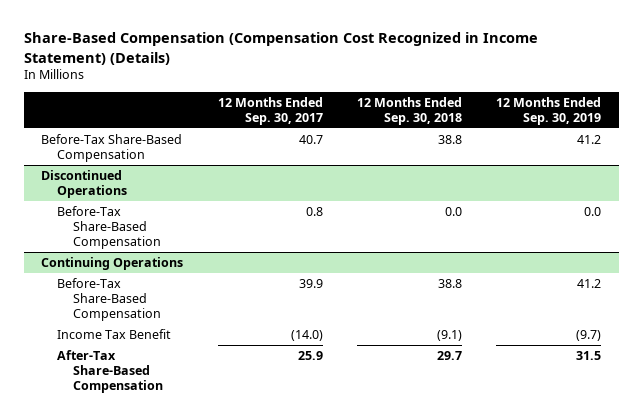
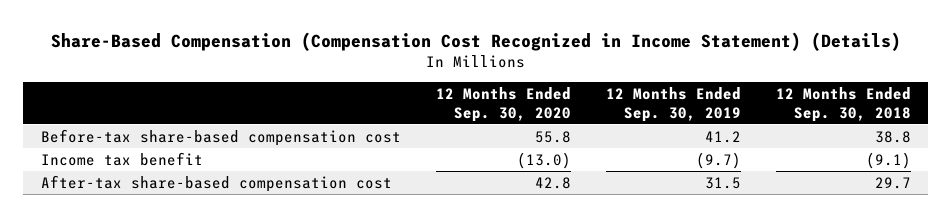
[217,96,323,125] 12 Months Ended Sep. 30, 2017 -> none
none -> [435,86,571,122] 12 Months Ended Sep. 30, 2020
[41,169,128,198] Discontinued Operations -> none
[57,205,162,249] Before-Tax Share-Based Compensation -> none
[41,256,184,270] Continuing Operations -> none
[57,277,162,321] Before-Tax Share-Based Compensation -> none
[41,133,183,162] Before-Tax Share-Based Compensation -> [40,128,401,146] Before-tax share-based compensation cost
[57,328,172,339] Income Tax Benefit -> [40,151,203,166] Income tax benefit
[57,349,164,393] After-Tax Share-Based Compensation -> [40,174,392,192] After-tax share-based compensation cost

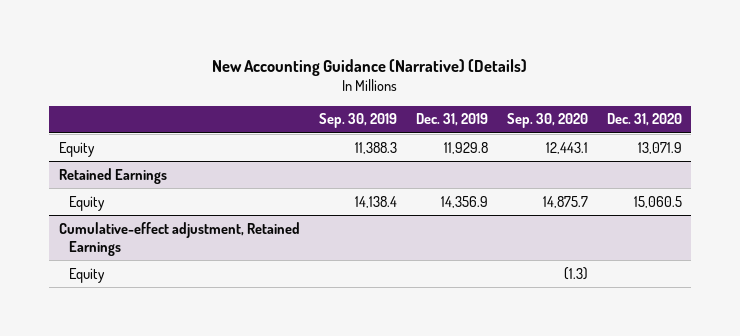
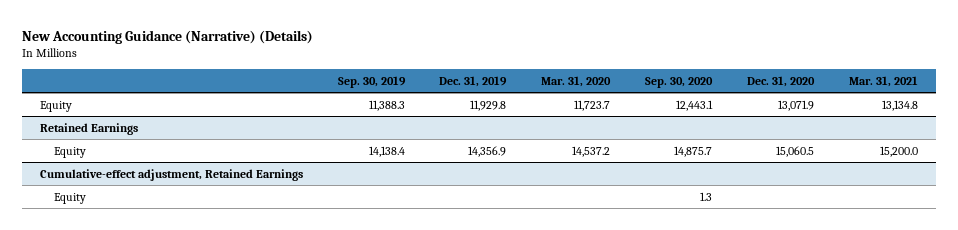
none -> [541,75,612,87] Mar. 31, 2020
none -> [849,75,919,87] Mar. 31, 2021
[563,266,588,280] (1.3) -> [700,191,713,201] 1.3

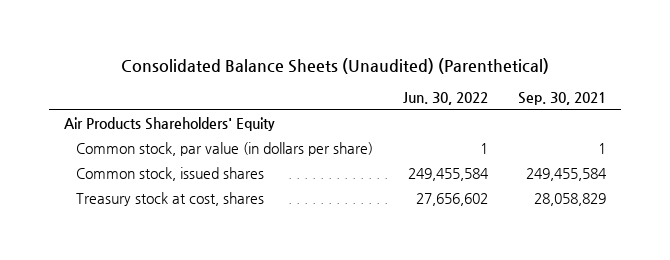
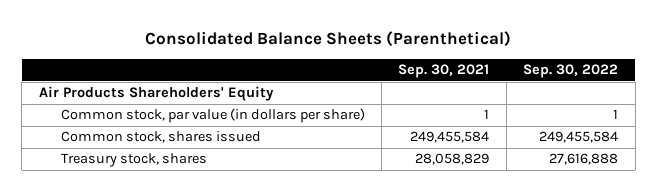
[120,57,549,74] Consolidated Balance Sheets (Unaudited) (Parenthetical) -> [145,31,512,48] Consolidated Balance Sheets (Parenthetical)
[402,92,488,106] Jun. 30, 2022 -> none
none -> [523,64,619,79] Sep. 30, 2022
[75,167,264,182] Common stock, issued shares -> [60,131,261,144] Common stock, shares issued
[75,192,264,207] Treasury stock at cost, shares -> [60,153,207,168] Treasury stock, shares

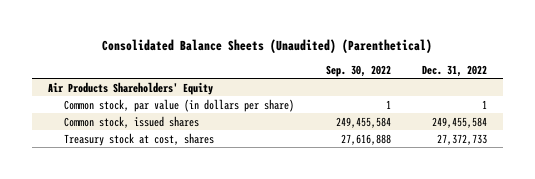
[145,31,512,48] Consolidated Balance Sheets (Parenthetical) -> [102,38,433,53] Consolidated Balance Sheets (Unaudited) (Parenthetical)
[398,64,490,79] Sep. 30, 2021 -> none
none -> [422,64,488,77] Dec. 31, 2022
[60,131,261,144] Common stock, shares issued -> [64,115,200,128] Common stock, issued shares
[60,153,207,168] Treasury stock, shares -> [64,132,215,146] Treasury stock at cost, shares

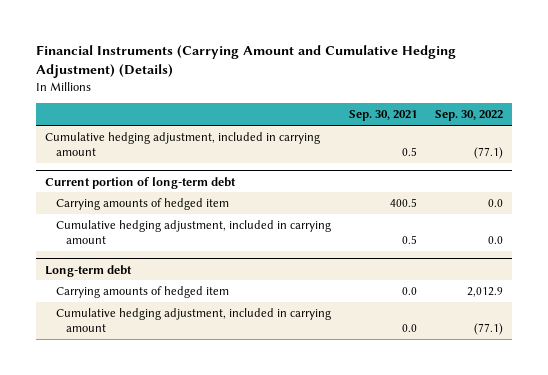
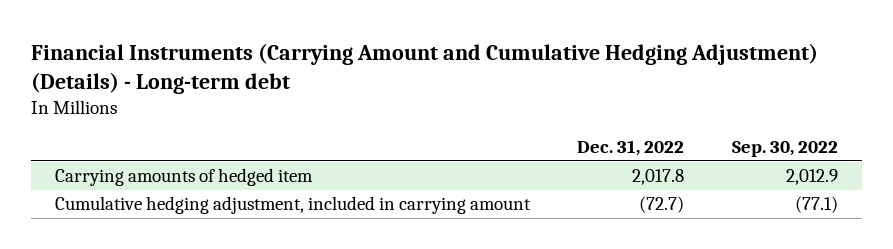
[35,45,456,79] Financial Instruments (Carrying Amount and Cumulative Hedging Adjustment) (Details) -> [30,42,818,94] Financial Instruments (Carrying Amount and Cumulative Hedging Adjustment) (Details) - Long-term debt
[348,110,417,122] Sep. 30, 2021 -> none
none -> [577,140,685,157] Dec. 31, 2022
[45,131,321,157] Cumulative hedging adjustment, included in carrying amount -> none
[45,176,237,189] Current portion of long-term debt -> none
[55,197,229,210] Carrying amounts of hedged item -> none
[55,219,331,245] Cumulative hedging adjustment, included in carrying amount -> none
[45,264,133,277] Long-term debt -> none

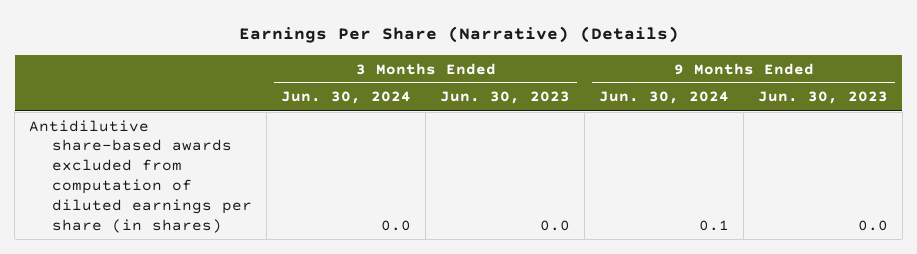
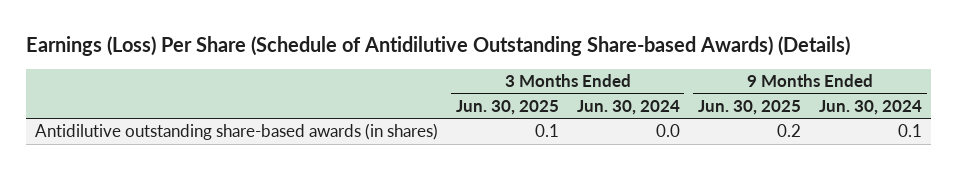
[238,26,679,44] Earnings Per Share (Narrative) (Details) -> [25,35,850,56] Earnings (Loss) Per Share (Schedule of Antidilutive Outstanding Share-based Awards) (Details)
[440,91,571,105] Jun. 30, 2023 -> none
[758,91,889,105] Jun. 30, 2023 -> none
none -> [455,99,559,115] Jun. 30, 2025
none -> [697,99,801,115] Jun. 30, 2025
[29,119,253,233] Antidilutive share-based awards excluded from computation of diluted earnings per share (in shares) -> [34,123,438,141] Antidilutive outstanding share-based awards (in shares)

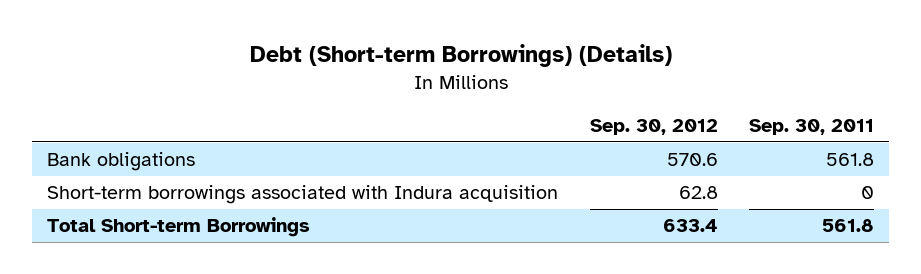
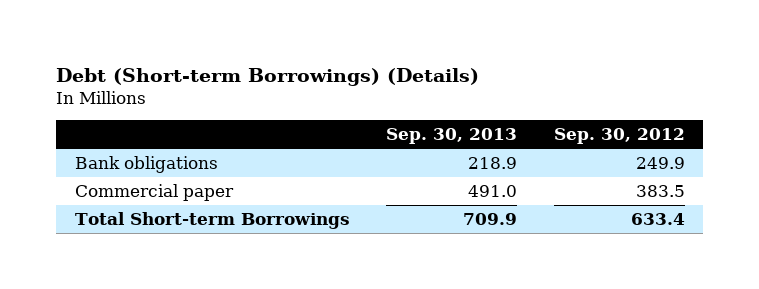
[748,118,874,135] Sep. 30, 2011 -> none
none -> [386,128,518,145] Sep. 30, 2013
[47,185,559,205] Short-term borrowings associated with Indura acquisition -> none
[666,153,718,167] 570.6 -> [635,156,685,169] 249.9
none -> [74,183,234,201] Commercial paper

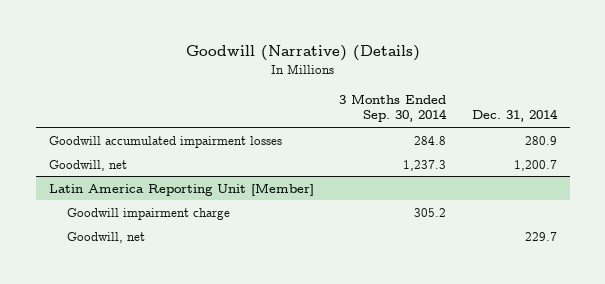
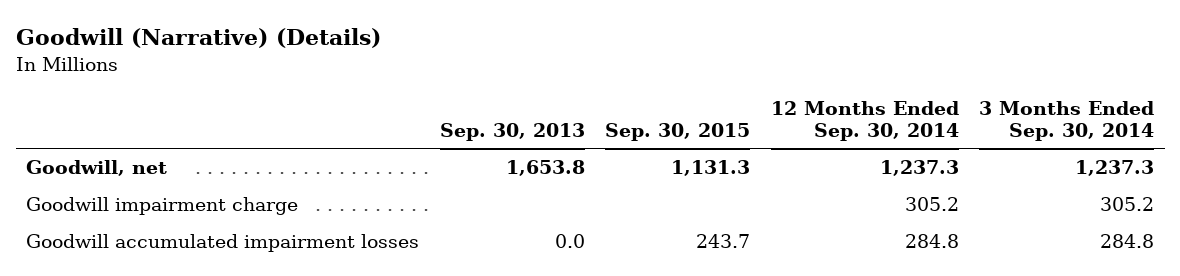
[471,109,558,123] Dec. 31, 2014 -> none
none -> [439,122,585,141] Sep. 30, 2013
none -> [605,122,751,141] Sep. 30, 2015
none -> [770,100,959,141] 12 Months Ended Sep. 30, 2014
[48,182,314,196] Latin America Reporting Unit [Member] -> none
[66,231,145,243] Goodwill, net -> none
[48,135,282,148] Goodwill accumulated impairment losses -> [25,234,419,253] Goodwill accumulated impairment losses

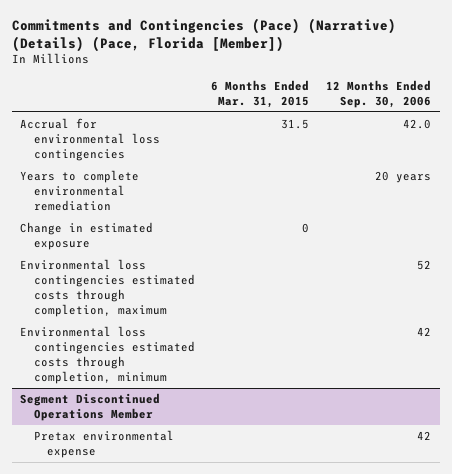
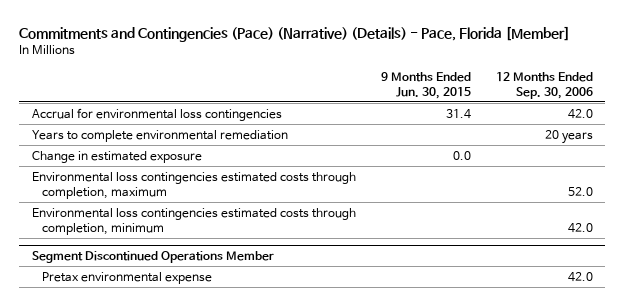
[11,17,396,52] Commitments and Contingencies (Pace) (Narrative) (Details) (Pace, Florida [Member]) -> [19,25,571,42] Commitments and Contingencies (Pace) (Narrative) (Details) - Pace, Florida [Member]
[211,79,310,108] 6 Months Ended Mar. 31, 2015 -> none
none -> [380,71,471,100] 9 Months Ended Jun. 30, 2015
[417,260,432,271] 52 -> [567,187,593,197] 52.0
[417,327,432,337] 42 -> [567,223,593,234] 42.0
[417,431,432,441] 42 -> [567,271,593,282] 42.0

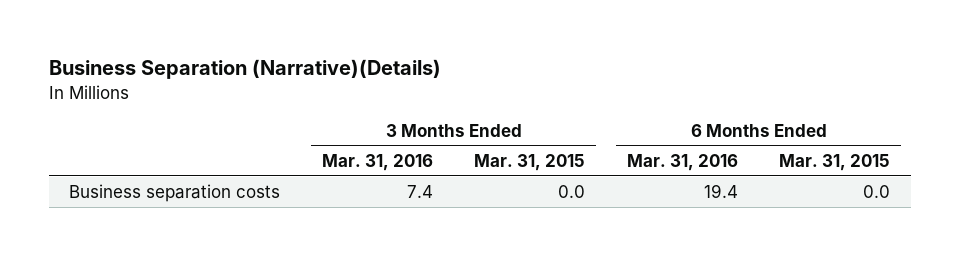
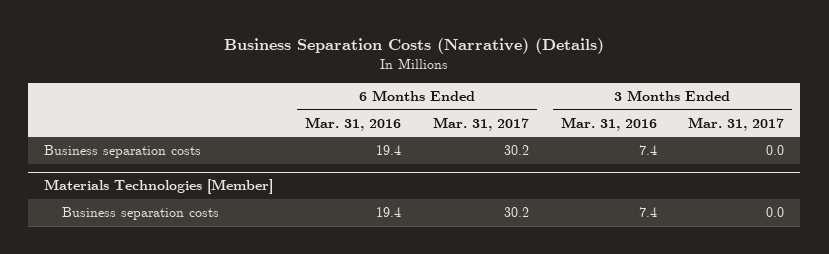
[48,59,441,80] Business Separation (Narrative)(Details) -> [224,37,605,54] Business Separation Costs (Narrative) (Details)
[474,154,586,172] Mar. 31, 2015 -> none
[779,154,891,172] Mar. 31, 2015 -> none
none -> [432,116,529,131] Mar. 31, 2017
none -> [688,116,785,131] Mar. 31, 2017
none -> [44,179,274,195] Materials Technologies [Member]
none -> [62,207,220,221] Business separation costs

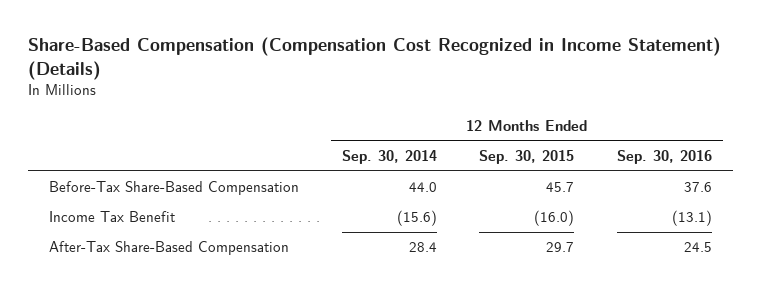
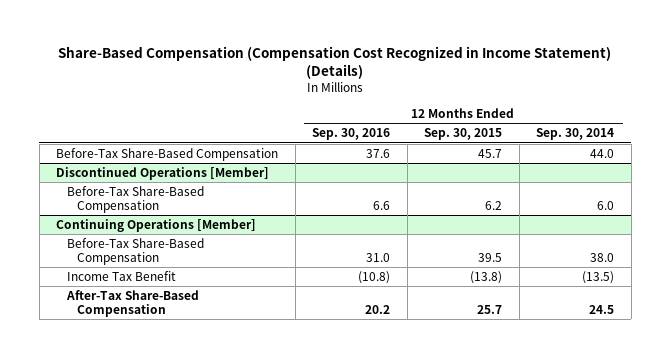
none -> [56,166,270,180] Discontinued Operations [Member]
none -> [66,185,204,213] Before-Tax Share-Based Compensation
none -> [56,218,257,232] Continuing Operations [Member]
none -> [66,237,204,265] Before-Tax Share-Based Compensation
[396,210,437,227] (15.6) -> [582,270,615,284] (13.5)
[534,210,575,227] (16.0) -> [470,270,503,284] (13.8)
[672,210,713,227] (13.1) -> [358,270,391,284] (10.8)
[408,242,437,253] 28.4 -> [589,304,615,314] 24.5
[546,242,575,253] 29.7 -> [477,304,503,314] 25.7
[684,242,713,253] 24.5 -> [365,304,391,314] 20.2

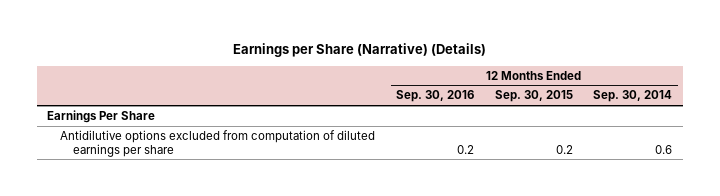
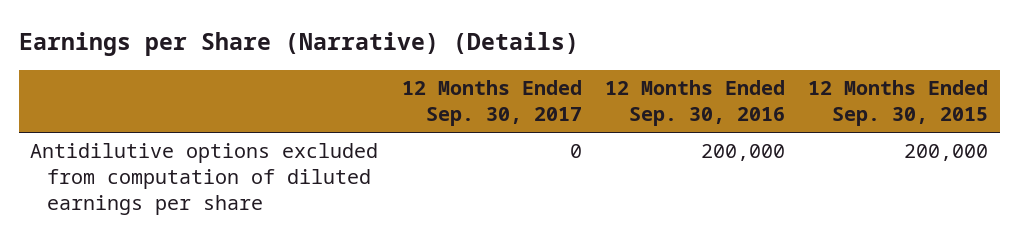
[593,90,673,103] Sep. 30, 2014 -> none
none -> [401,80,582,127] 12 Months Ended Sep. 30, 2017
[47,109,156,123] Earnings Per Share -> none
[456,144,474,154] 0.2 -> [700,144,785,162] 200,000
[555,144,573,154] 0.2 -> [904,144,989,162] 200,000

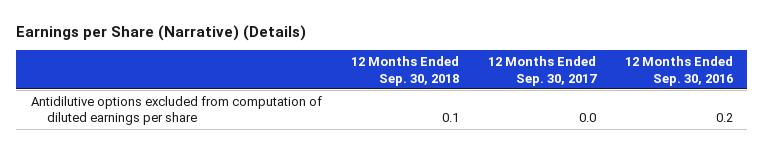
[808,80,989,127] 12 Months Ended Sep. 30, 2015 -> none
none -> [350,55,459,86] 12 Months Ended Sep. 30, 2018
[569,144,582,159] 0 -> [578,113,596,123] 0.0
[700,144,785,162] 200,000 -> [715,113,733,123] 0.2

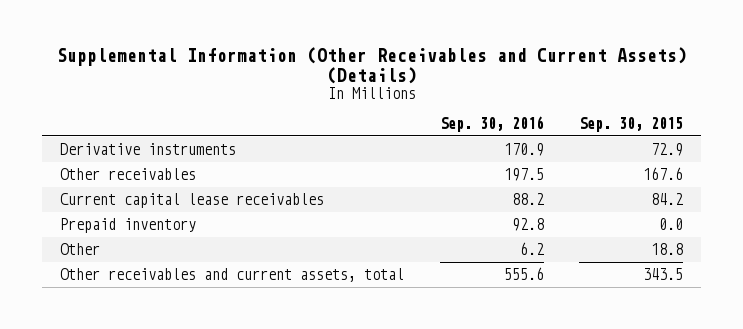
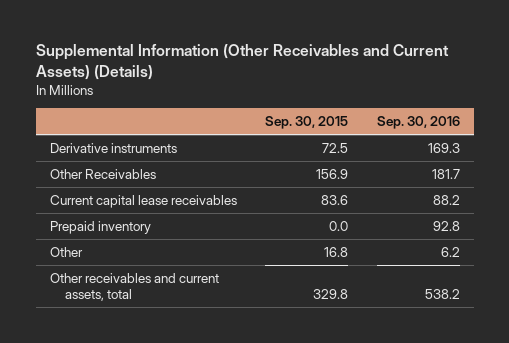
[503,143,544,157] 170.9 -> [427,142,460,153] 169.3
[651,143,684,157] 72.9 -> [322,142,349,153] 72.5
[60,168,197,181] Other receivables -> [49,168,156,179] Other Receivables
[503,168,544,182] 197.5 -> [431,168,460,179] 181.7
[643,167,684,181] 167.6 -> [316,168,349,179] 156.9
[651,193,684,206] 84.2 -> [321,194,349,205] 83.6
[651,243,684,256] 18.8 -> [324,246,349,257] 16.8
[503,267,544,281] 555.6 -> [424,288,460,299] 538.2
[643,268,684,281] 343.5 -> [313,288,349,299] 329.8

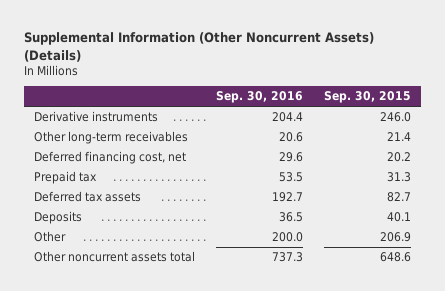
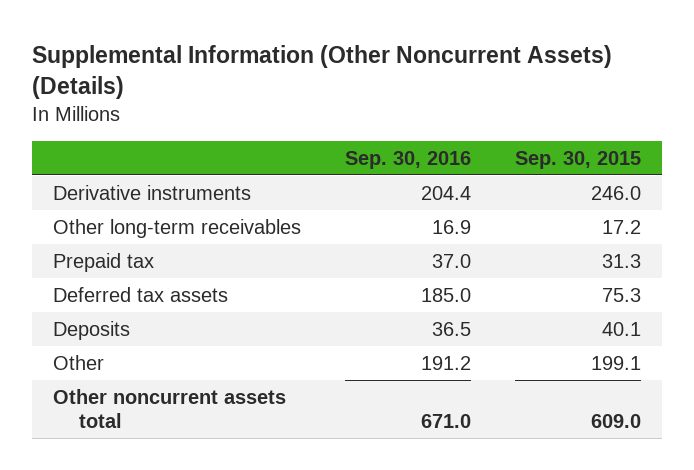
[34,151,187,165] Deferred financing cost, net -> none
[279,132,304,143] 20.6 -> [431,219,471,234] 16.9
[386,132,411,142] 21.4 -> [601,219,641,234] 17.2
[279,172,304,183] 53.5 -> [431,253,471,268] 37.0
[272,192,304,203] 192.7 -> [420,287,471,302] 185.0
[386,192,411,203] 82.7 -> [601,287,641,302] 75.3
[272,232,304,243] 200.0 -> [420,355,471,370] 191.2
[379,232,411,243] 206.9 -> [590,355,641,370] 199.1
[272,252,304,263] 737.3 -> [420,414,471,429] 671.0
[379,252,411,263] 648.6 -> [590,414,641,429] 609.0

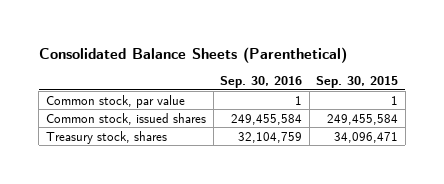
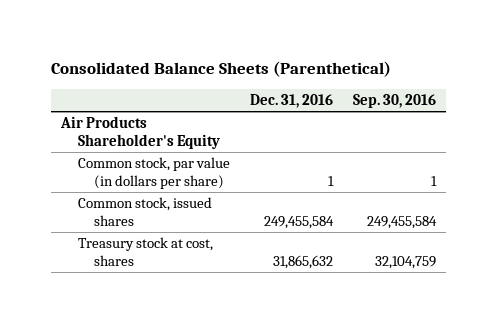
[316,76,399,89] Sep. 30, 2015 -> none
none -> [249,93,333,108] Dec. 31, 2016
none -> [60,116,220,150] Air Products Shareholder's Equity
[45,94,185,108] Common stock, par value -> [77,157,230,190] Common stock, par value (in dollars per share)
[45,130,167,144] Treasury stock, shares -> [77,237,213,267] Treasury stock at cost, shares

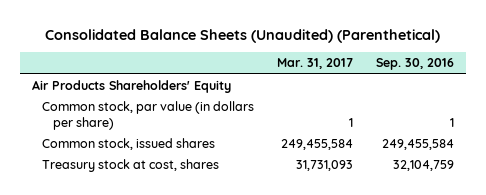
[51,61,392,78] Consolidated Balance Sheets (Parenthetical) -> [44,28,440,43] Consolidated Balance Sheets (Unaudited) (Parenthetical)
[249,93,333,108] Dec. 31, 2016 -> none
none -> [277,58,354,70] Mar. 31, 2017
[60,116,220,150] Air Products Shareholder's Equity -> [31,80,231,94] Air Products Shareholders' Equity

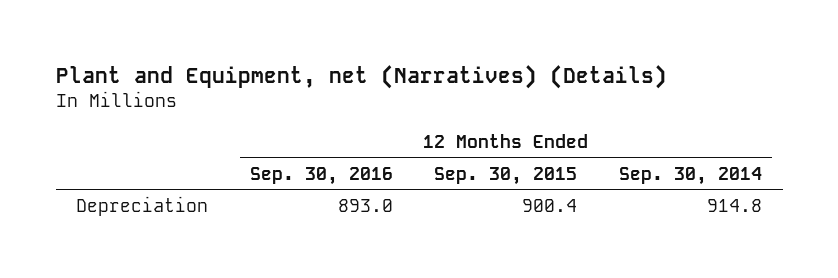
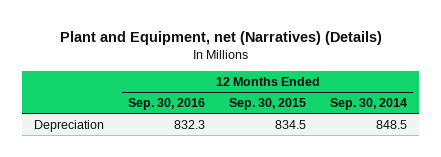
[337,199,393,213] 893.0 -> [174,119,206,129] 832.3
[522,199,578,213] 900.4 -> [275,119,307,129] 834.5
[706,199,762,213] 914.8 -> [376,119,408,129] 848.5

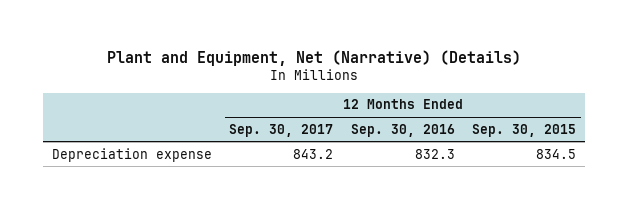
[59,30,382,45] Plant and Equipment, net (Narratives) (Details) -> [107,49,522,66] Plant and Equipment, Net (Narrative) (Details)
[330,97,408,110] Sep. 30, 2014 -> none
none -> [229,123,334,137] Sep. 30, 2017
[34,119,105,132] Depreciation -> [52,147,213,162] Depreciation expense

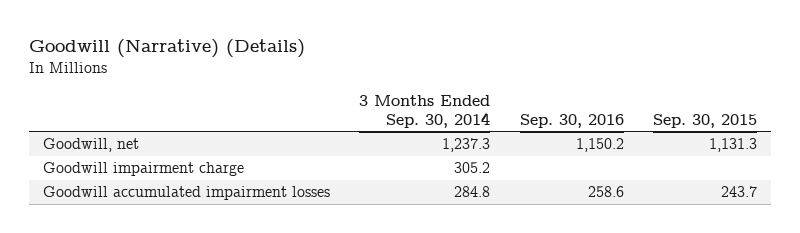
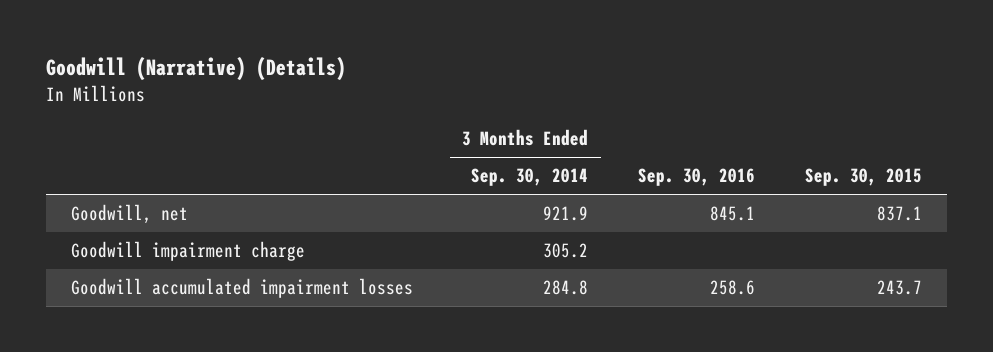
[442,138,491,153] 1,237.3 -> [543,206,589,222] 921.9
[575,138,624,153] 1,150.2 -> [710,206,756,222] 845.1
[708,138,757,153] 1,131.3 -> [877,206,923,222] 837.1

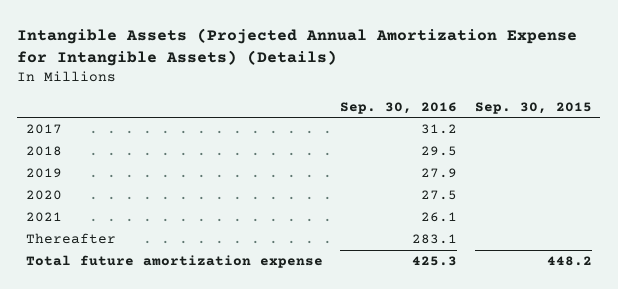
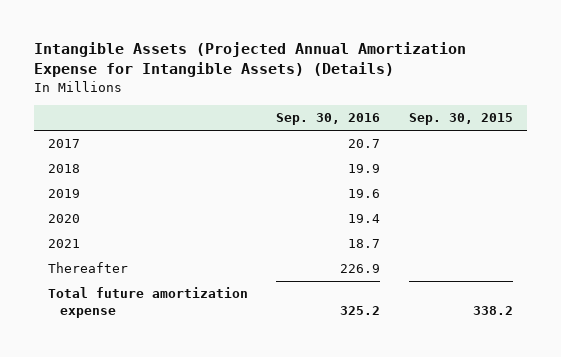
[421,124,458,135] 31.2 -> [348,139,381,149] 20.7
[421,146,458,157] 29.5 -> [348,164,381,174] 19.9
[421,168,458,179] 27.9 -> [348,189,381,199] 19.6
[421,190,458,201] 27.5 -> [348,214,381,224] 19.4
[421,212,458,223] 26.1 -> [348,239,381,249] 18.7
[412,234,458,245] 283.1 -> [340,264,381,274] 226.9
[412,256,458,267] 425.3 -> [340,305,381,315] 325.2
[546,256,592,267] 448.2 -> [472,305,513,315] 338.2

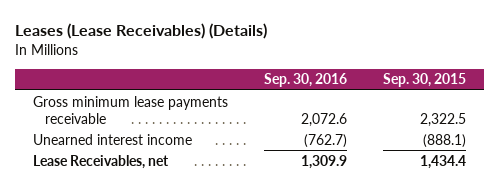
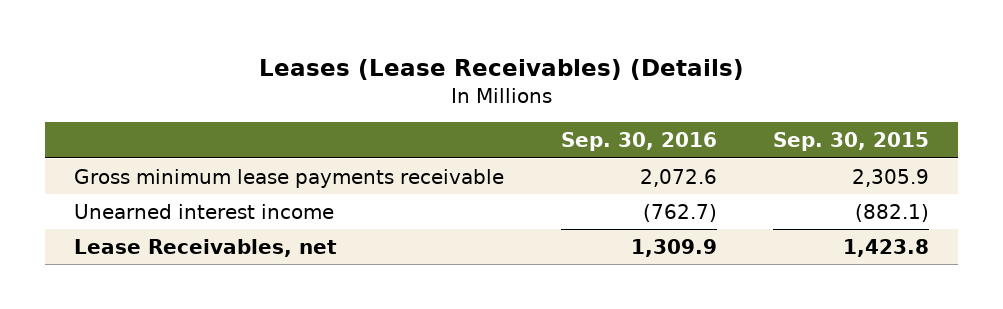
[419,112,466,127] 2,322.5 -> [852,168,930,187] 2,305.9
[422,133,466,148] (888.1) -> [855,203,930,222] (882.1)
[419,154,466,169] 1,434.4 -> [843,238,930,257] 1,423.8

